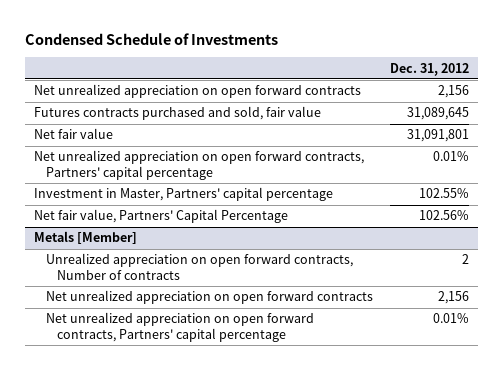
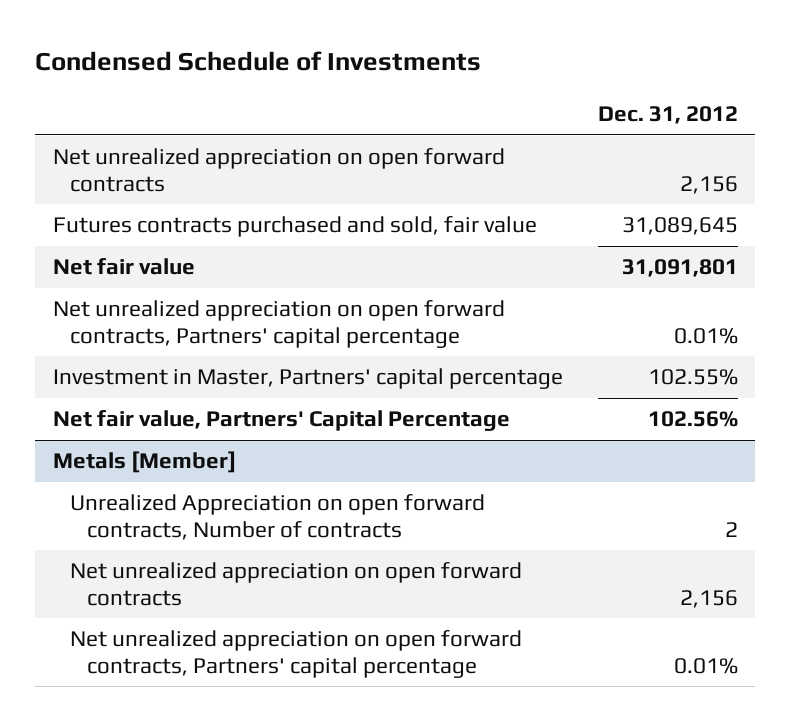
[45,253,353,280] Unrealized appreciation on open forward contracts, Number of contracts -> [69,494,485,540] Unrealized Appreciation on open forward contracts, Number of contracts

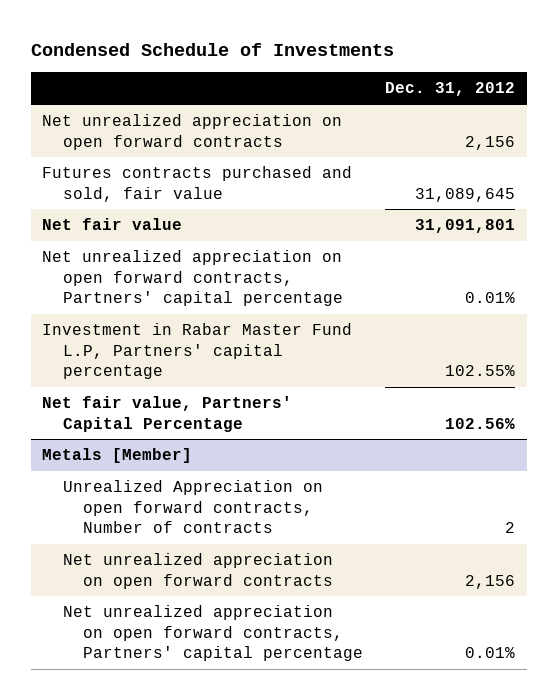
[52,368,563,390] Investment in Master, Partners' capital percentage -> [42,323,353,380] Investment in Rabar Master Fund L.P, Partners' capital percentage

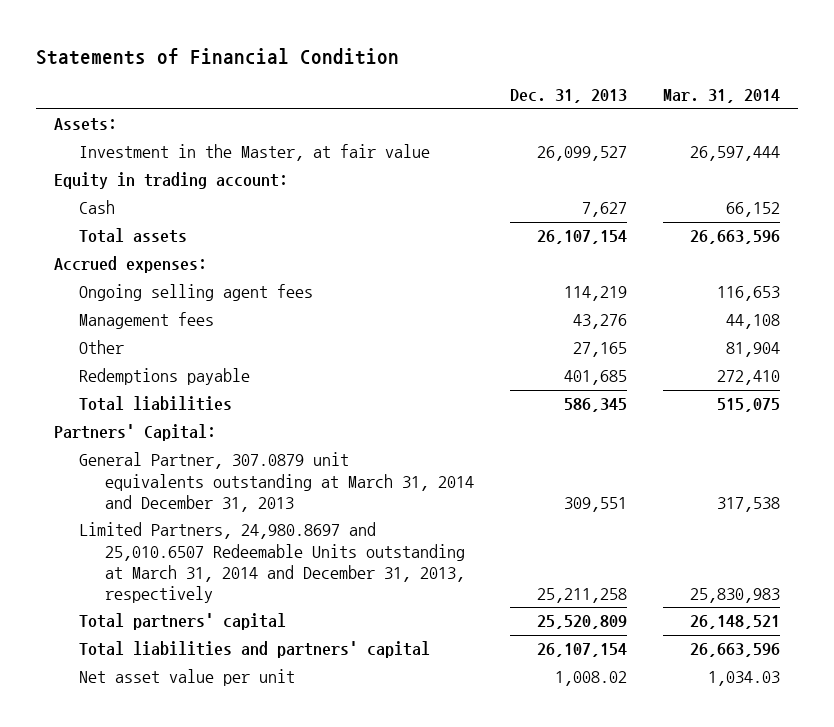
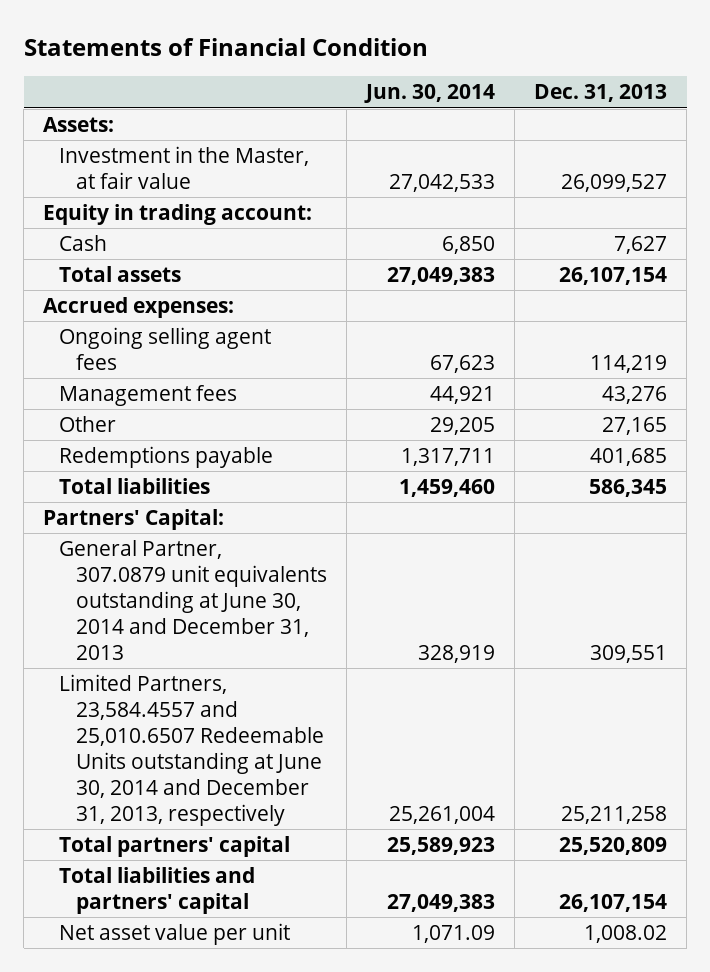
[663,89,781,104] Mar. 31, 2014 -> none
none -> [364,84,496,104] Jun. 30, 2014
[79,452,474,512] General Partner, 307.0879 unit equivalents outstanding at March 31, 2014 and December 31, 2013 -> [59,539,327,661] General Partner, 307.0879 unit equivalents outstanding at June 30, 2014 and December 31, 2013
[79,522,465,604] Limited Partners, 24,980.8697 and 25,010.6507 Redeemable Units outstanding at March 31, 2014 and December 31, 2013, respectively -> [59,673,324,827] Limited Partners, 23,584.4557 and 25,010.6507 Redeemable Units outstanding at June 30, 2014 and December 31, 2013, respectively

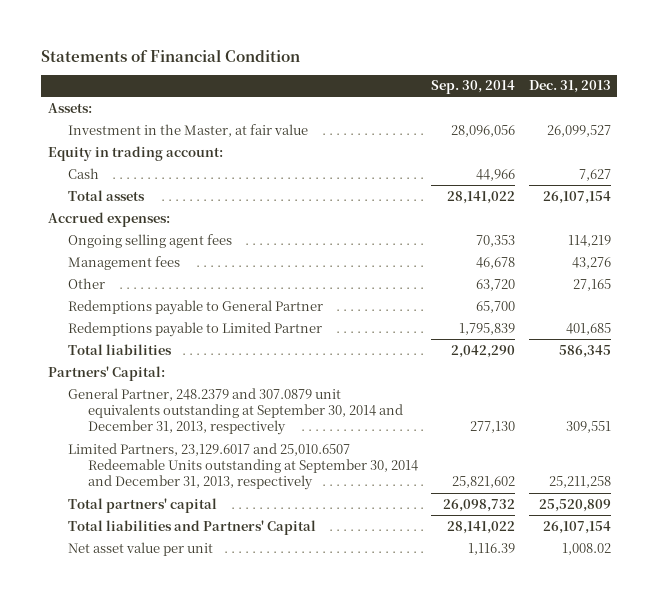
[364,84,496,104] Jun. 30, 2014 -> none
none -> [431,80,516,95] Sep. 30, 2014
none -> [67,299,323,315] Redemptions payable to General Partner
[59,445,274,468] Redemptions payable -> [67,321,322,337] Redemptions payable to Limited Partner
[59,539,327,661] General Partner, 307.0879 unit equivalents outstanding at June 30, 2014 and December 31, 2013 -> [67,387,403,436] General Partner, 248.2379 and 307.0879 unit equivalents outstanding at September 30, 2014 and December 31, 2013, respectively
[59,673,324,827] Limited Partners, 23,584.4557 and 25,010.6507 Redeemable Units outstanding at June 30, 2014 and December 31, 2013, respectively -> [67,442,418,491] Limited Partners, 23,129.6017 and 25,010.6507 Redeemable Units outstanding at September 30, 2014 and December 31, 2013, respectively
[59,866,256,914] Total liabilities and partners' capital -> [67,519,316,535] Total liabilities and Partners' Capital

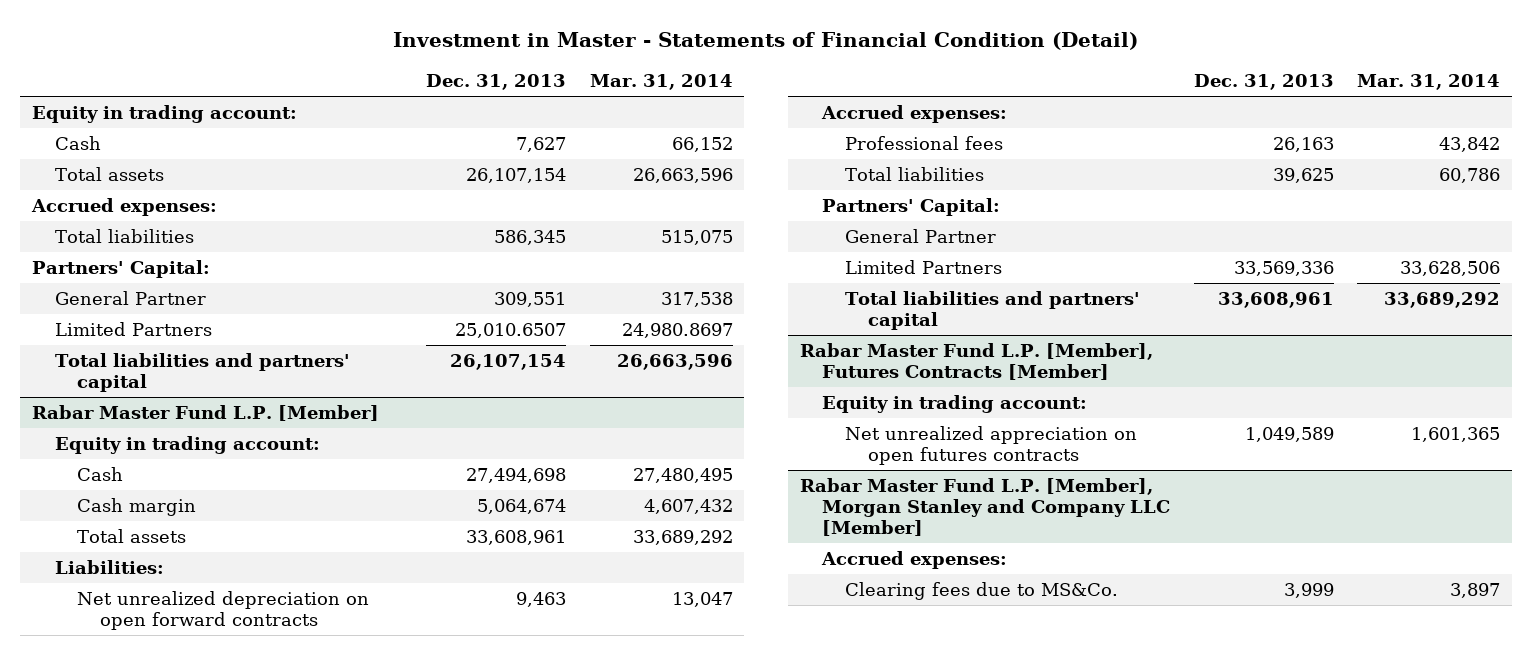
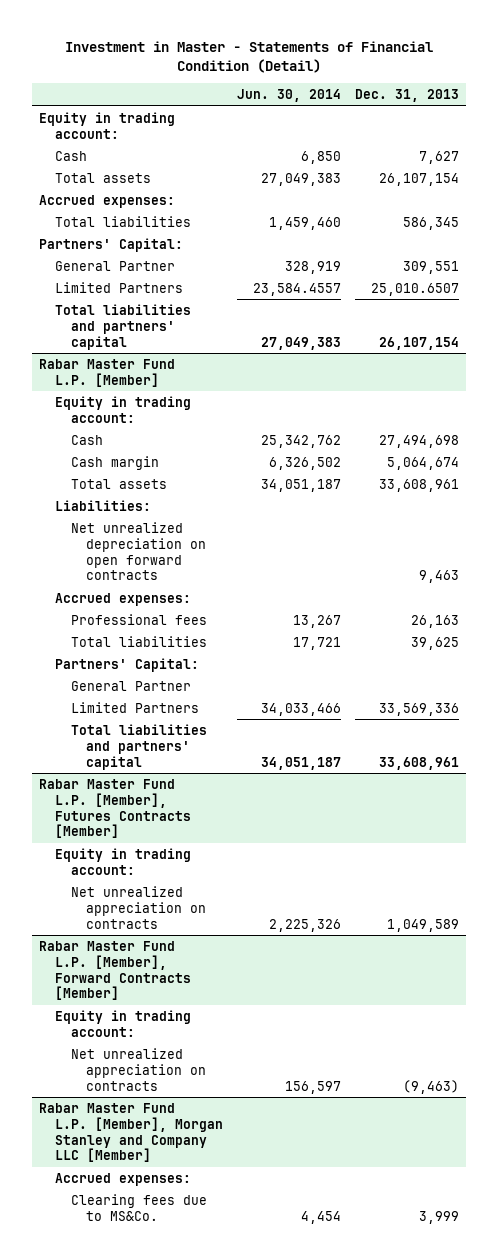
[589,73,733,90] Mar. 31, 2014 -> none
none -> [236,88,341,102] Jun. 30, 2014
[845,426,1138,465] Net unrealized appreciation on open futures contracts -> [70,885,207,929] Net unrealized appreciation on contracts
none -> [39,940,192,1001] Rabar Master Fund L.P. [Member], Forward Contracts [Member]
none -> [55,1009,192,1037] Equity in trading account:
none -> [70,1047,207,1091] Net unrealized appreciation on contracts

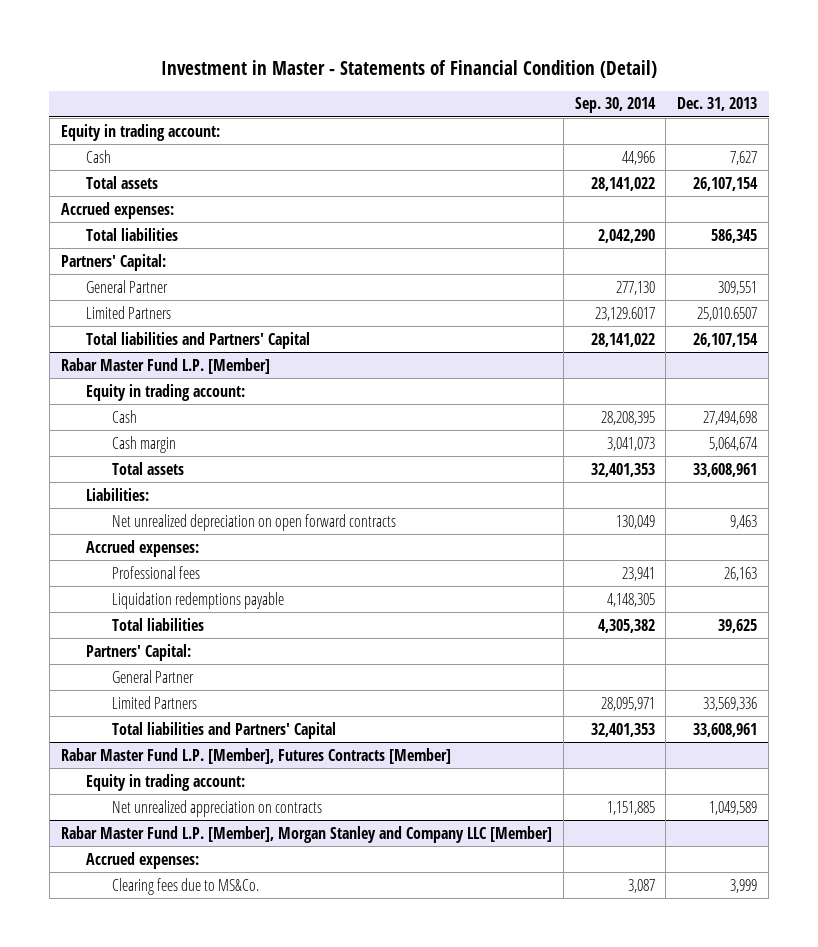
[236,88,341,102] Jun. 30, 2014 -> none
none -> [574,97,656,114] Sep. 30, 2014
[55,303,192,350] Total liabilities and partners' capital -> [86,331,311,349] Total liabilities and Partners' Capital
none -> [111,591,284,609] Liquidation redemptions payable
[70,723,207,770] Total liabilities and partners' capital -> [111,721,336,739] Total liabilities and Partners' Capital
[39,940,192,1001] Rabar Master Fund L.P. [Member], Forward Contracts [Member] -> none
[55,1009,192,1037] Equity in trading account: -> none
[70,1047,207,1091] Net unrealized appreciation on contracts -> none

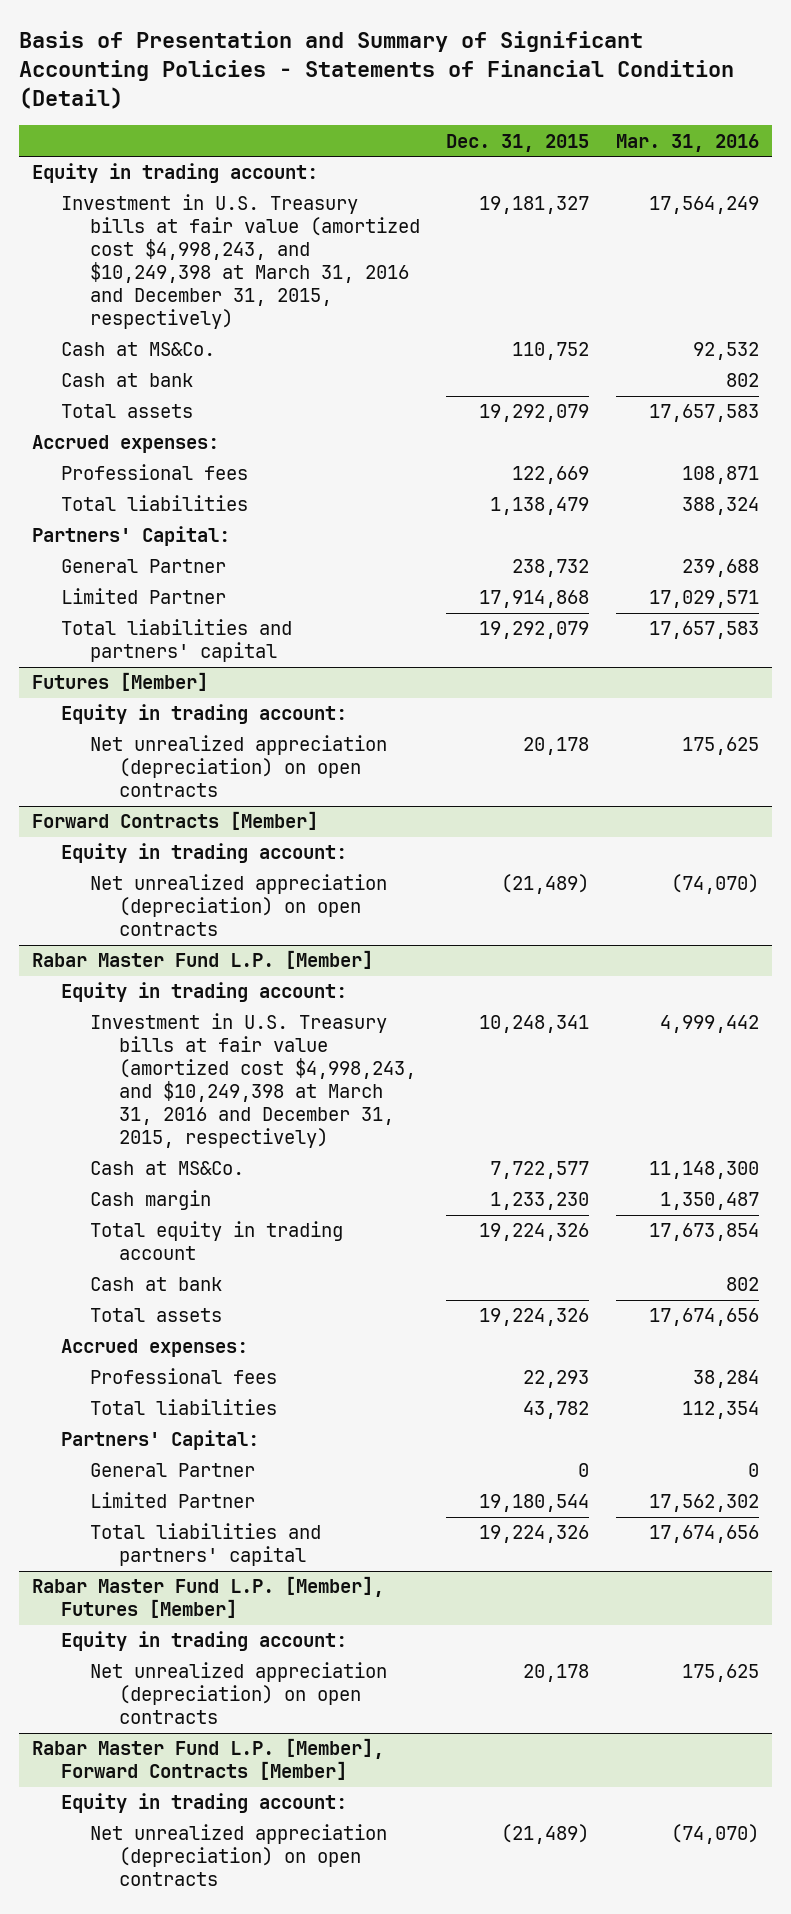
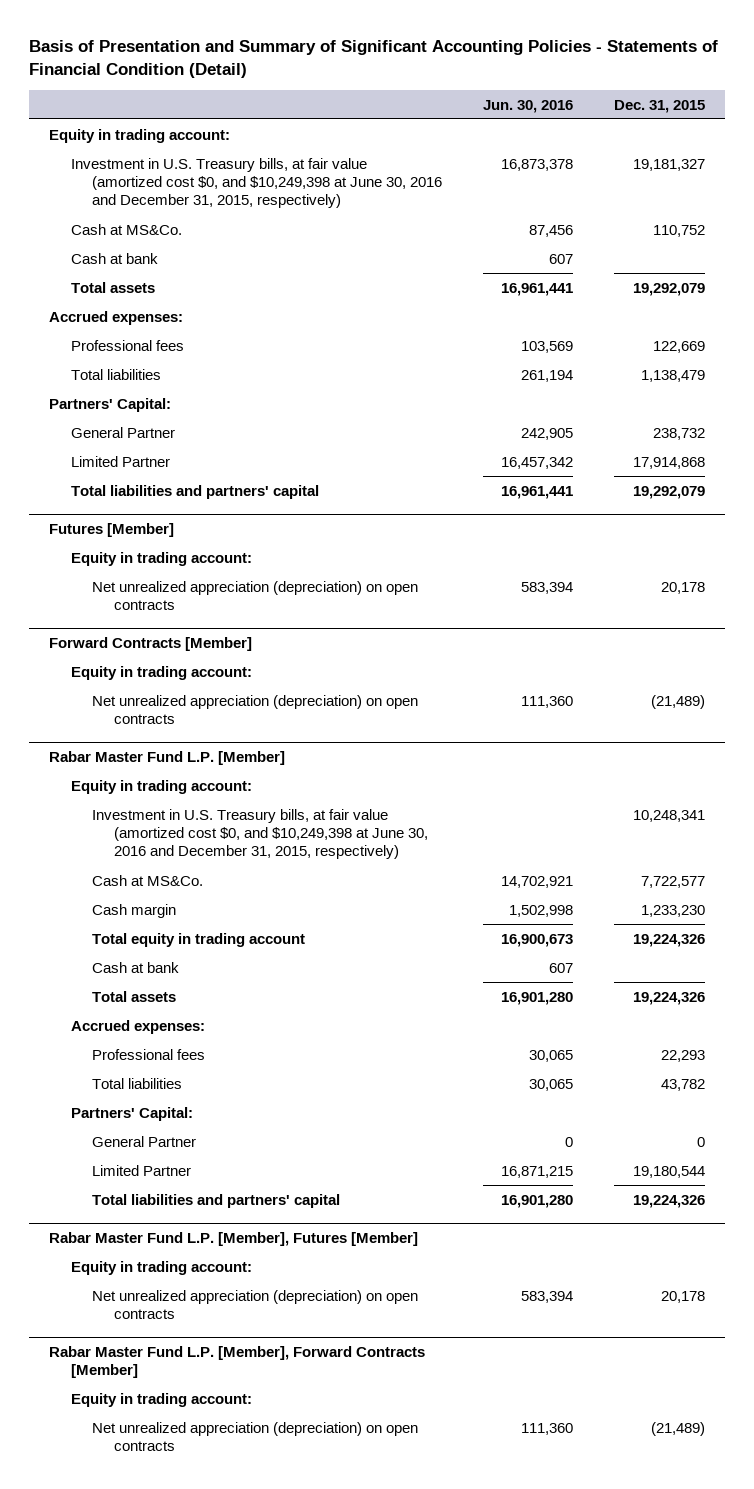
[615,133,759,152] Mar. 31, 2016 -> none
none -> [483,99,574,113] Jun. 30, 2016
[61,194,420,330] Investment in U.S. Treasury bills at fair value (amortized cost $4,998,243, and $10,249,398 at March 31, 2016 and December 31, 2015, respectively) -> [70,157,443,209] Investment in U.S. Treasury bills, at fair value (amortized cost $0, and $10,249,398 at June 30, 2016 and December 31, 2015, respectively)
[89,1013,416,1149] Investment in U.S. Treasury bills at fair value (amortized cost $4,998,243, and $10,249,398 at March 31, 2016 and December 31, 2015, respectively) -> [92,808,428,860] Investment in U.S. Treasury bills, at fair value (amortized cost $0, and $10,249,398 at June 30, 2016 and December 31, 2015, respectively)

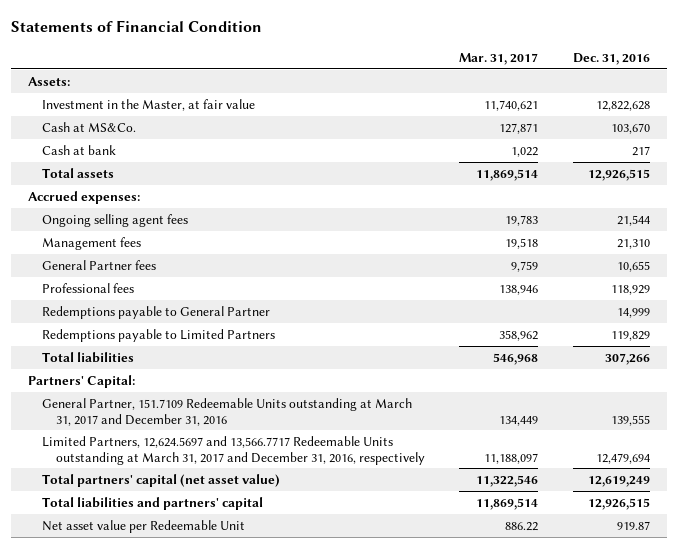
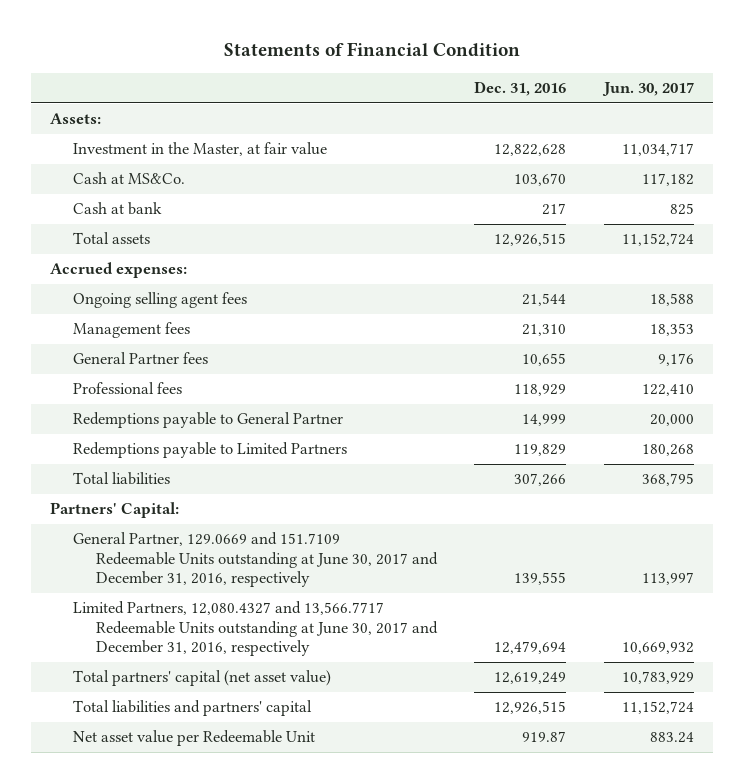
[459,52,539,65] Mar. 31, 2017 -> none
none -> [601,82,694,97] Jun. 30, 2017
[42,397,413,426] General Partner, 151.7109 Redeemable Units outstanding at March 31, 2017 and December 31, 2016 -> [72,532,438,587] General Partner, 129.0669 and 151.7109 Redeemable Units outstanding at June 30, 2017 and December 31, 2016, respectively
[42,435,426,465] Limited Partners, 12,624.5697 and 13,566.7717 Redeemable Units outstanding at March 31, 2017 and December 31, 2016, respectively -> [72,601,438,656] Limited Partners, 12,080.4327 and 13,566.7717 Redeemable Units outstanding at June 30, 2017 and December 31, 2016, respectively

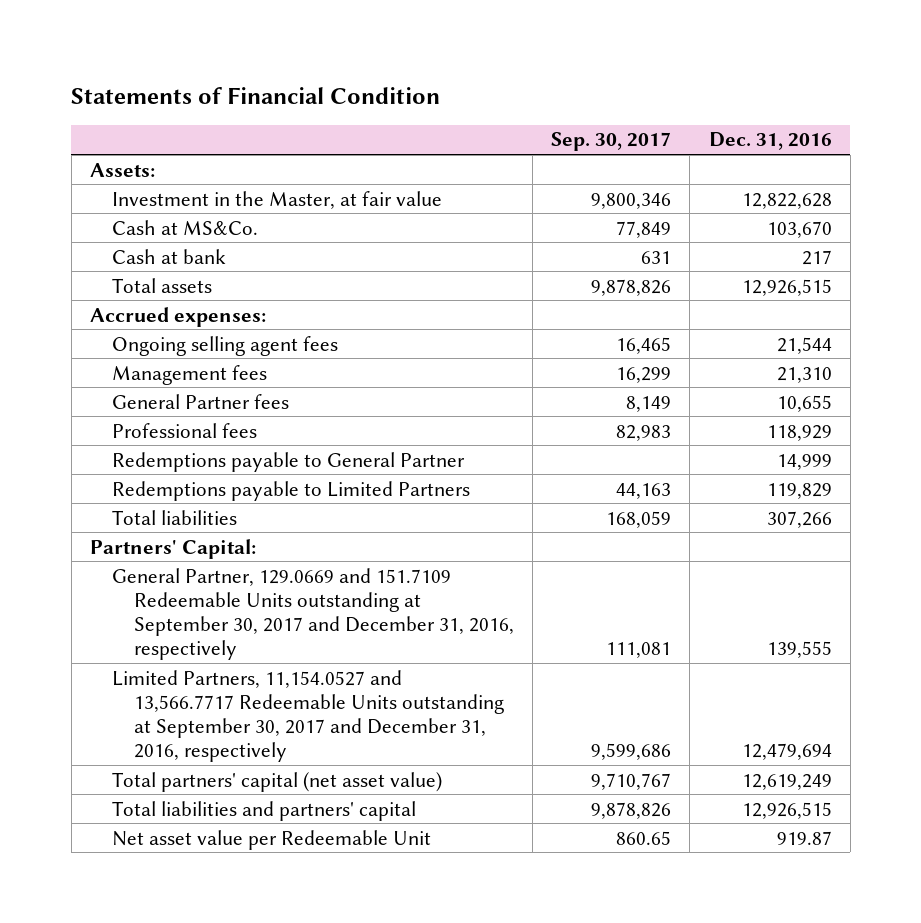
[601,82,694,97] Jun. 30, 2017 -> none
none -> [551,132,672,152] Sep. 30, 2017
[72,532,438,587] General Partner, 129.0669 and 151.7109 Redeemable Units outstanding at June 30, 2017 and December 31, 2016, respectively -> [112,567,515,660] General Partner, 129.0669 and 151.7109 Redeemable Units outstanding at September 30, 2017 and December 31, 2016, respectively
[72,601,438,656] Limited Partners, 12,080.4327 and 13,566.7717 Redeemable Units outstanding at June 30, 2017 and December 31, 2016, respectively -> [112,669,505,762] Limited Partners, 11,154.0527 and 13,566.7717 Redeemable Units outstanding at September 30, 2017 and December 31, 2016, respectively

